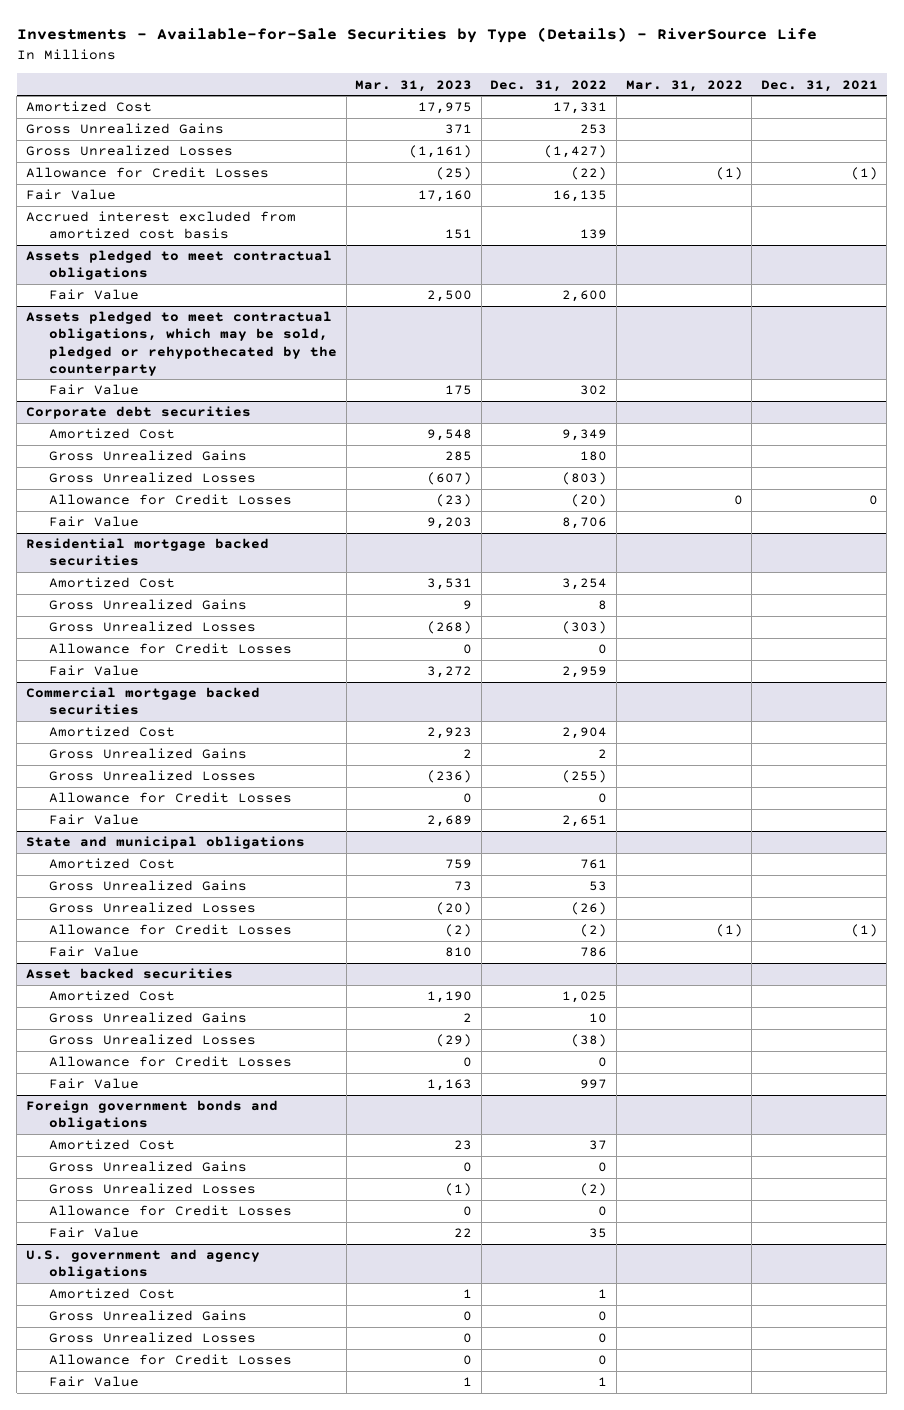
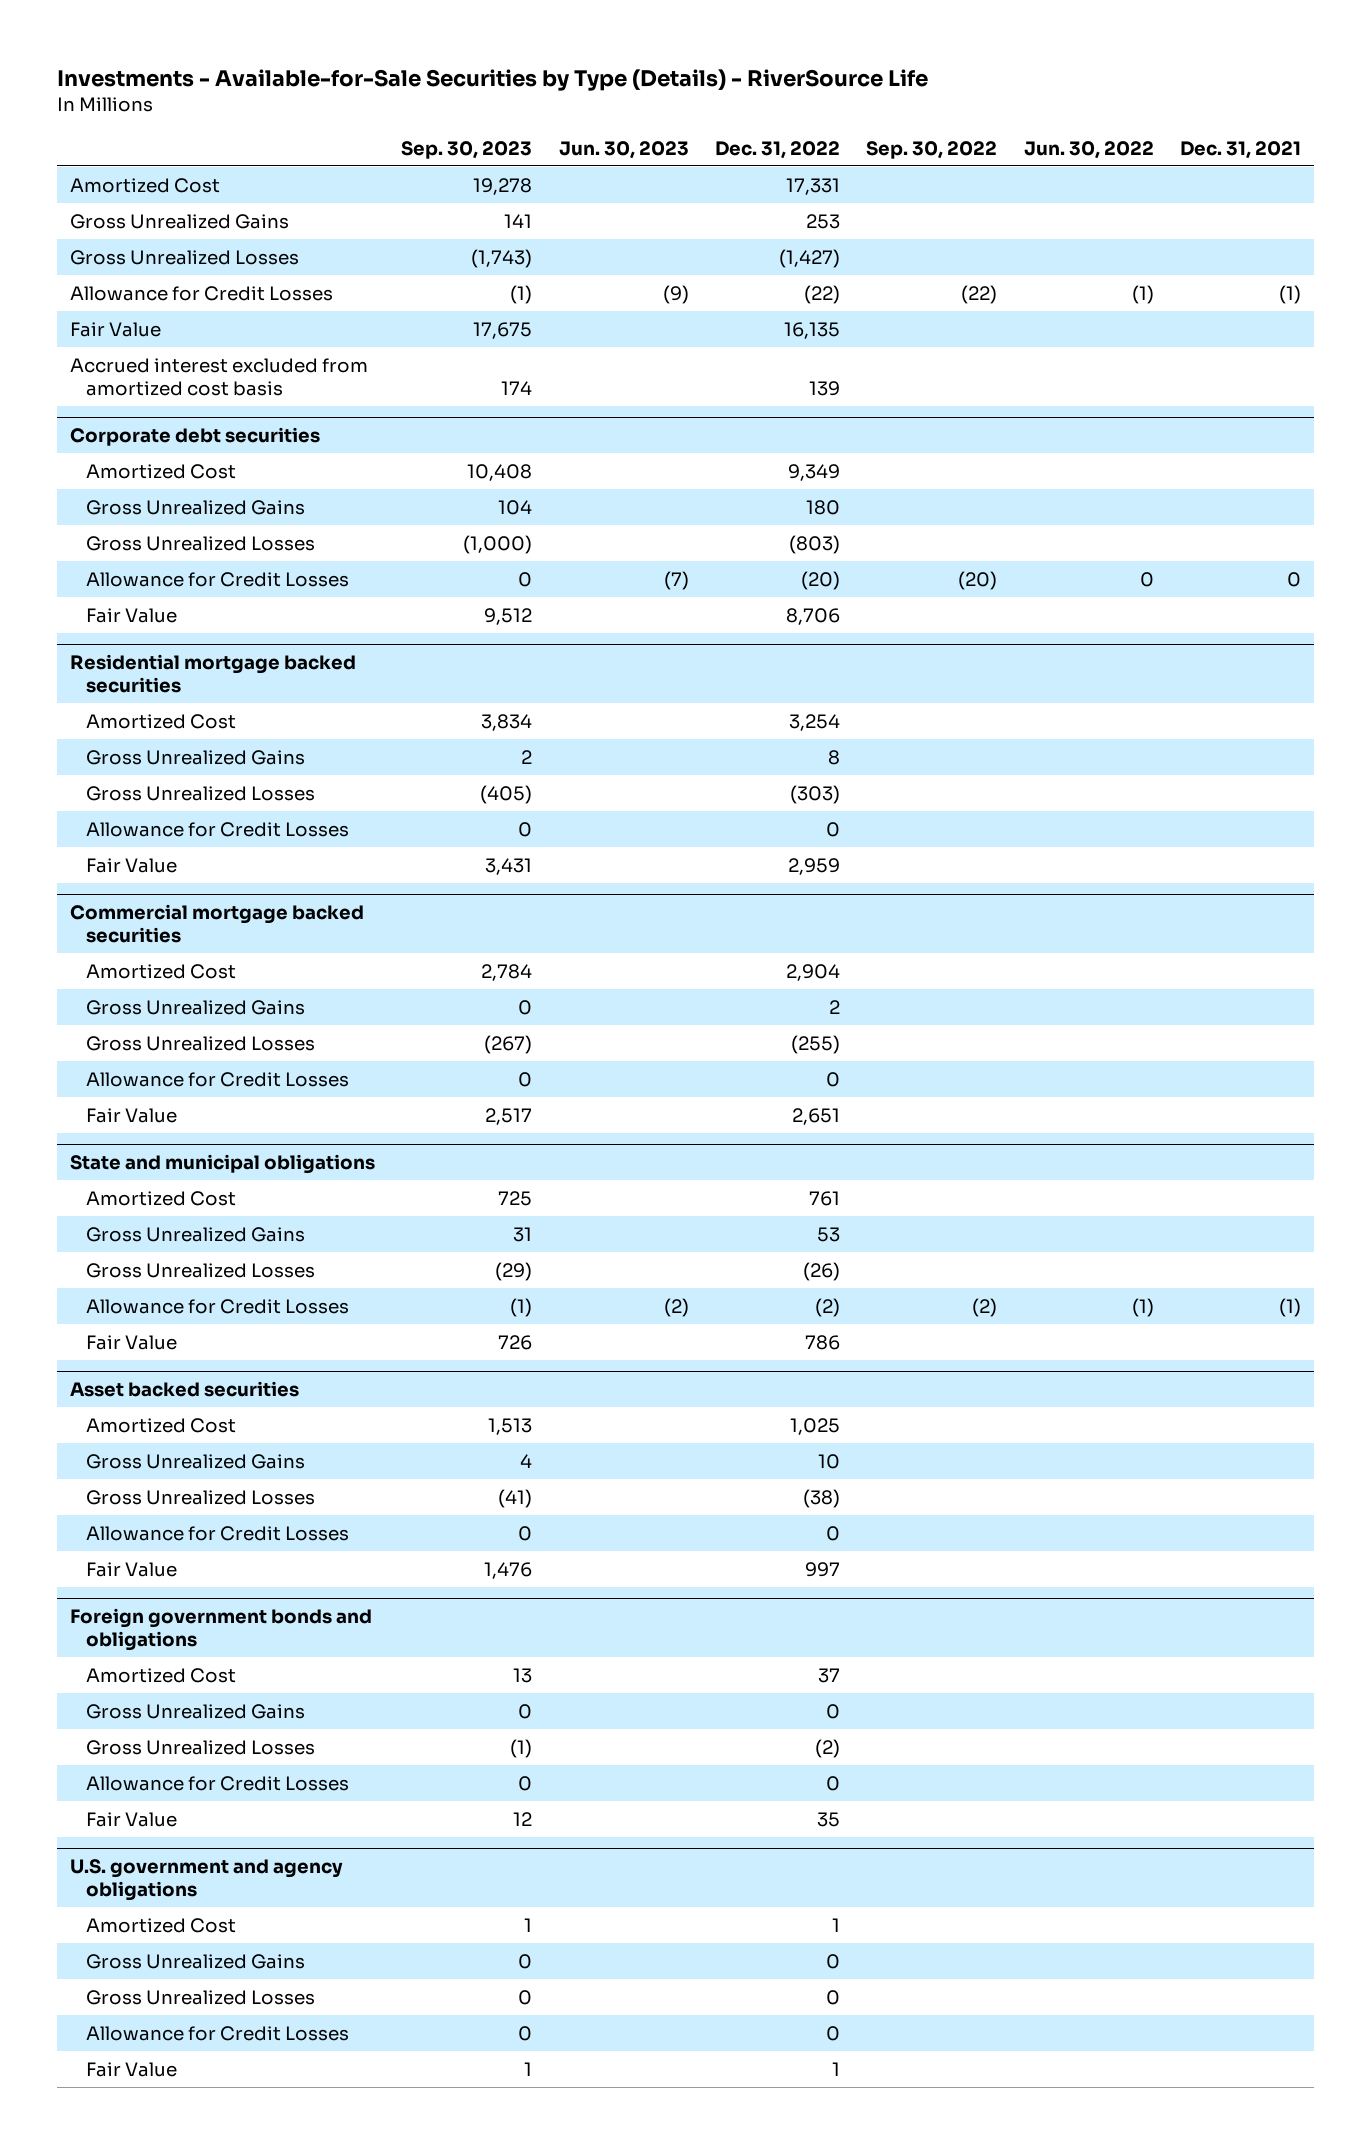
[355,79,473,92] Mar. 31, 2023 -> none
[625,79,743,92] Mar. 31, 2022 -> none
none -> [401,140,533,159] Sep. 30, 2023
none -> [558,140,689,159] Jun. 30, 2023
none -> [866,140,998,159] Sep. 30, 2022
none -> [1023,140,1154,159] Jun. 30, 2022
[25,250,332,281] Assets pledged to meet contractual obligations -> none
[49,289,140,301] Fair Value -> none
[25,311,338,376] Assets pledged to meet contractual obligations, which may be sold, pledged or rehypothecated by the counterparty -> none
[49,384,140,396] Fair Value -> none

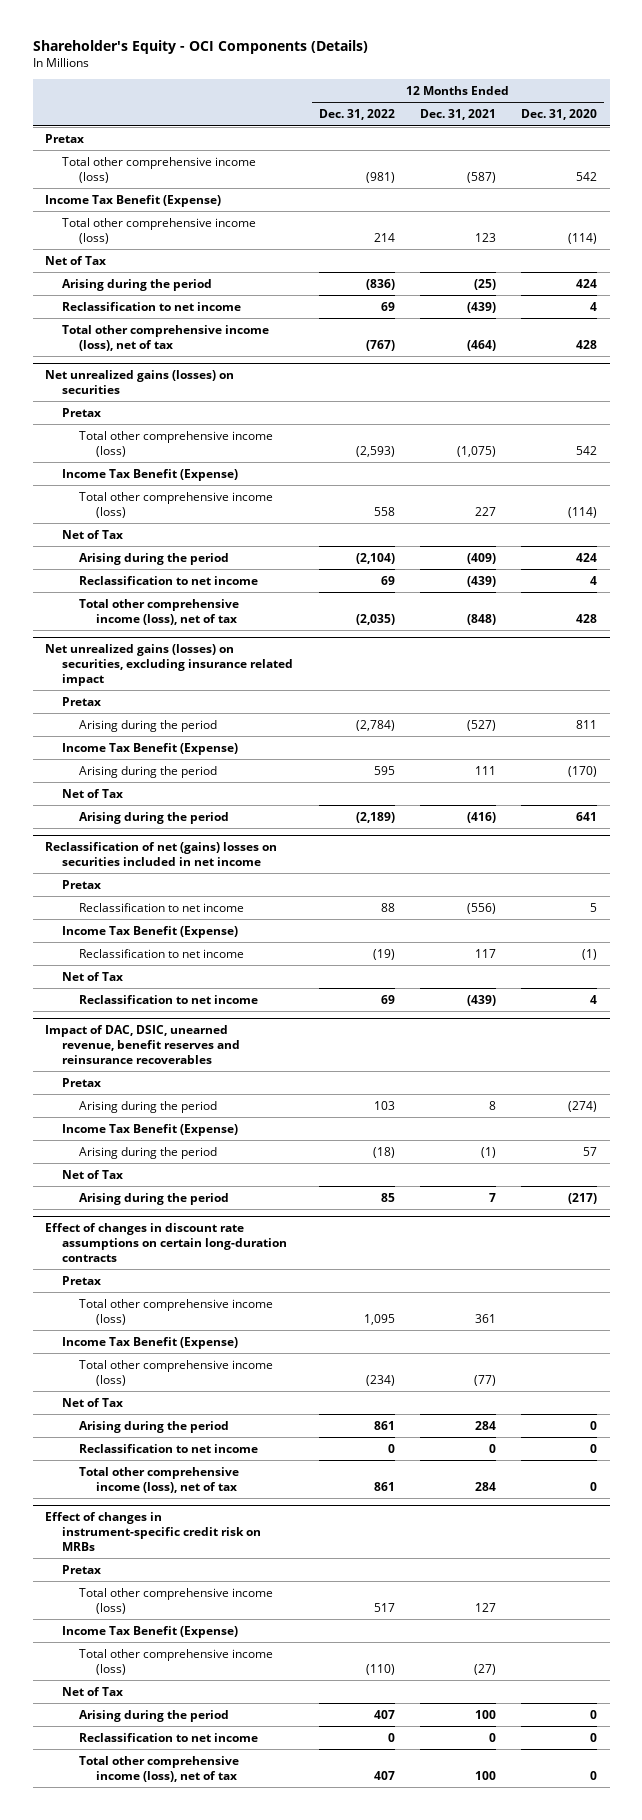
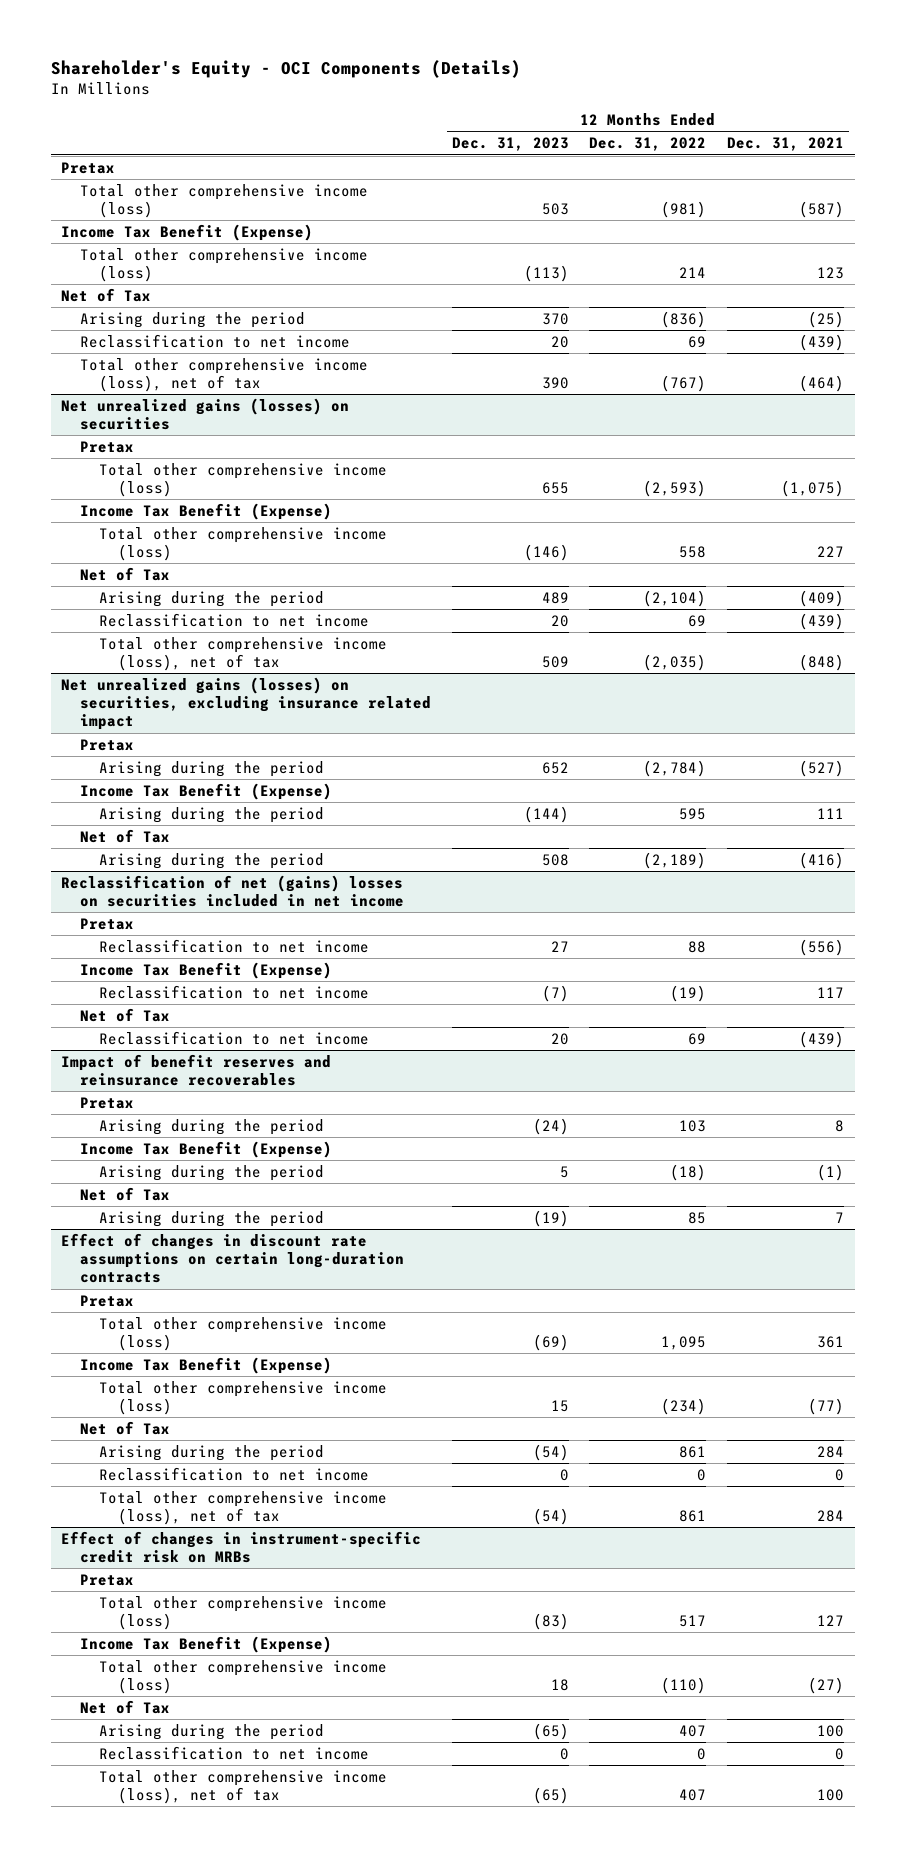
[521,109,598,121] Dec. 31, 2020 -> none
none -> [451,137,569,152] Dec. 31, 2023
[45,1025,241,1064] Impact of DAC, DSIC, unearned revenue, benefit reserves and reinsurance recoverables -> [61,1053,332,1087] Impact of benefit reserves and reinsurance recoverables

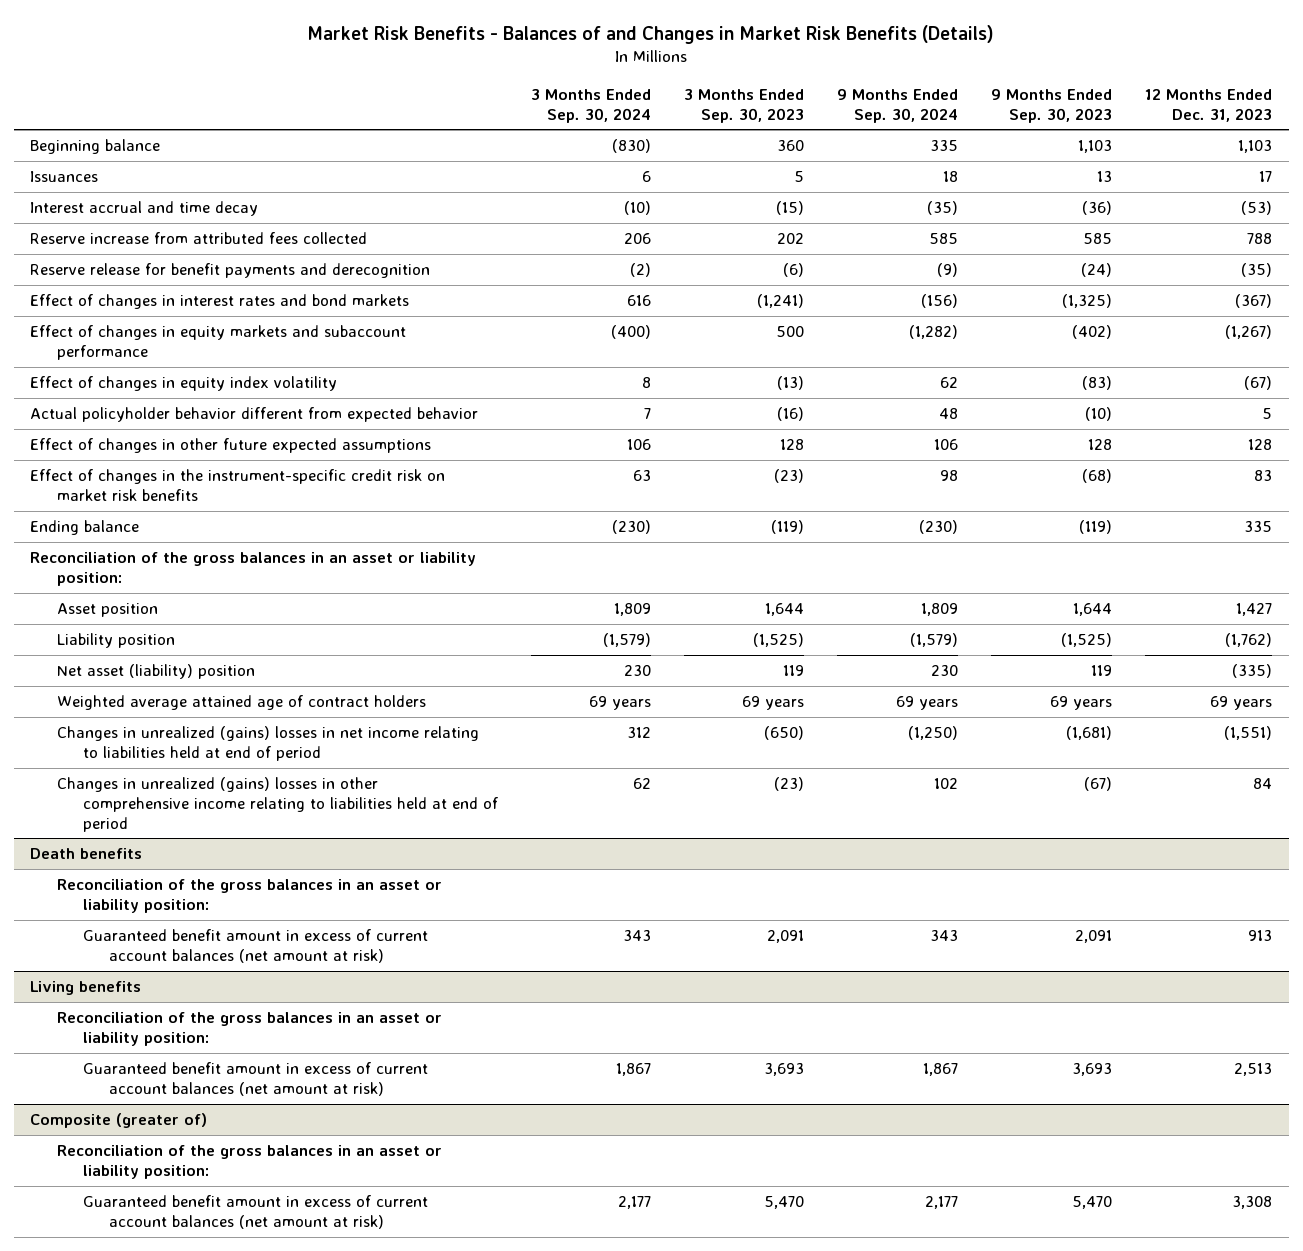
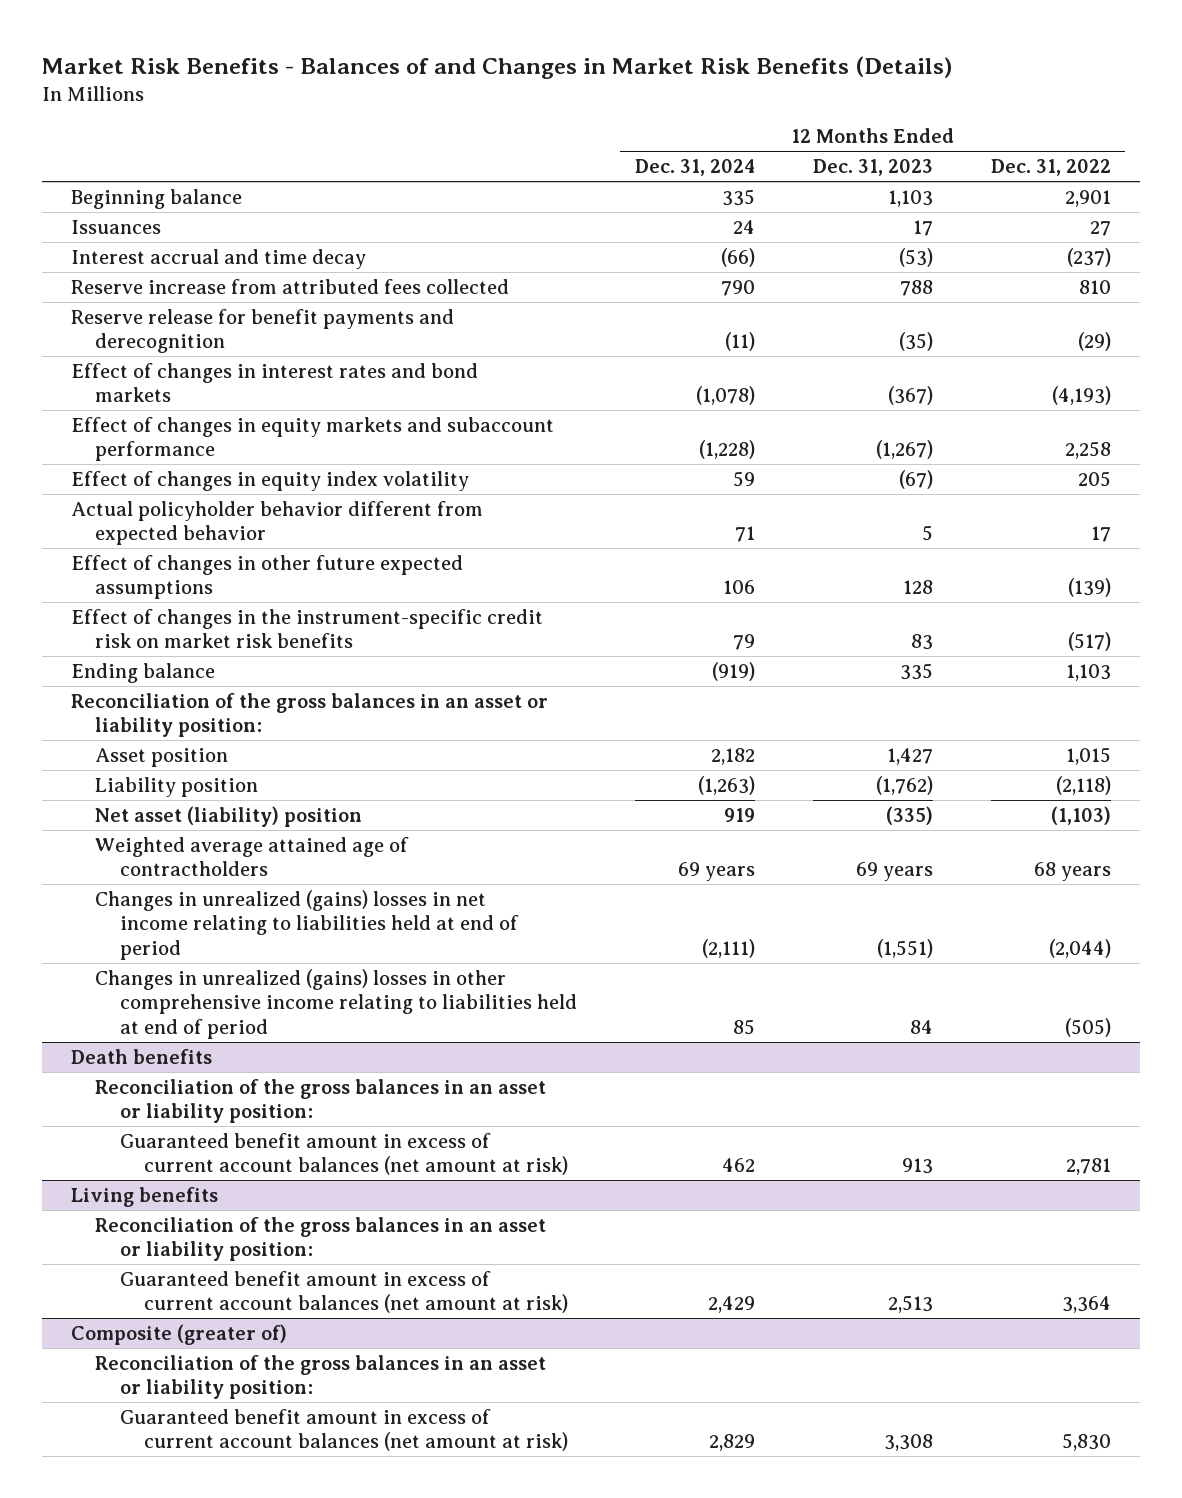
[531,88,652,123] 3 Months Ended Sep. 30, 2024 -> none
[684,88,805,123] 3 Months Ended Sep. 30, 2023 -> none
[837,88,959,123] 9 Months Ended Sep. 30, 2024 -> none
[991,88,1113,123] 9 Months Ended Sep. 30, 2023 -> none
none -> [634,159,755,177] Dec. 31, 2024
none -> [990,159,1111,177] Dec. 31, 2022
[56,695,426,711] Weighted average attained age of contract holders -> [95,836,410,877] Weighted average attained age of contractholders

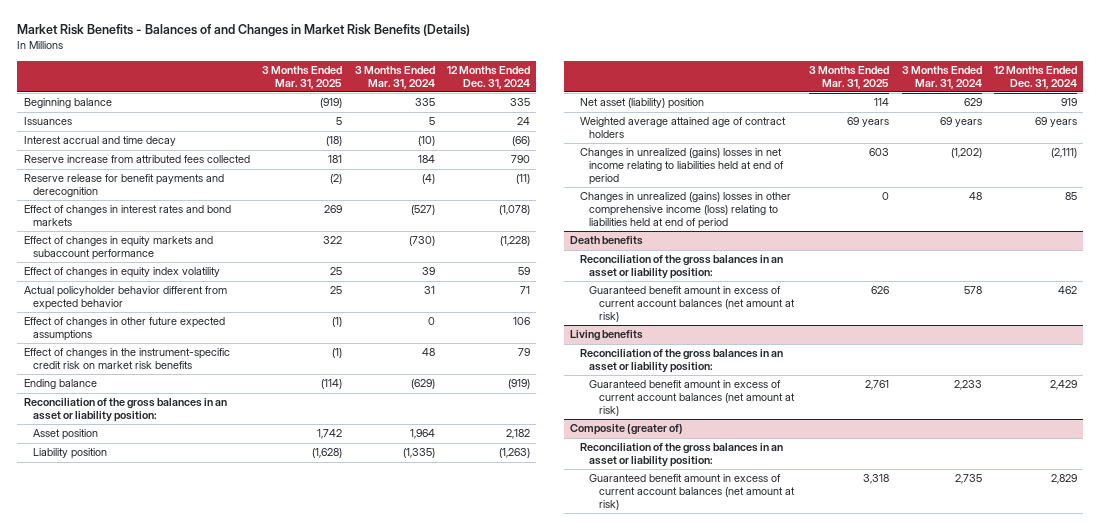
[812,159,933,177] Dec. 31, 2023 -> none
[990,159,1111,177] Dec. 31, 2022 -> none
none -> [262,65,343,89] 3 Months Ended Mar. 31, 2025
none -> [354,65,435,89] 3 Months Ended Mar. 31, 2024
[95,836,410,877] Weighted average attained age of contractholders -> [579,117,786,139] Weighted average attained age of contract holders
[95,968,577,1039] Changes in unrealized (gains) losses in other comprehensive income relating to liabilities held at end of period -> [579,192,791,229] Changes in unrealized (gains) losses in other comprehensive income (loss) relating to liabilities held at end of period

